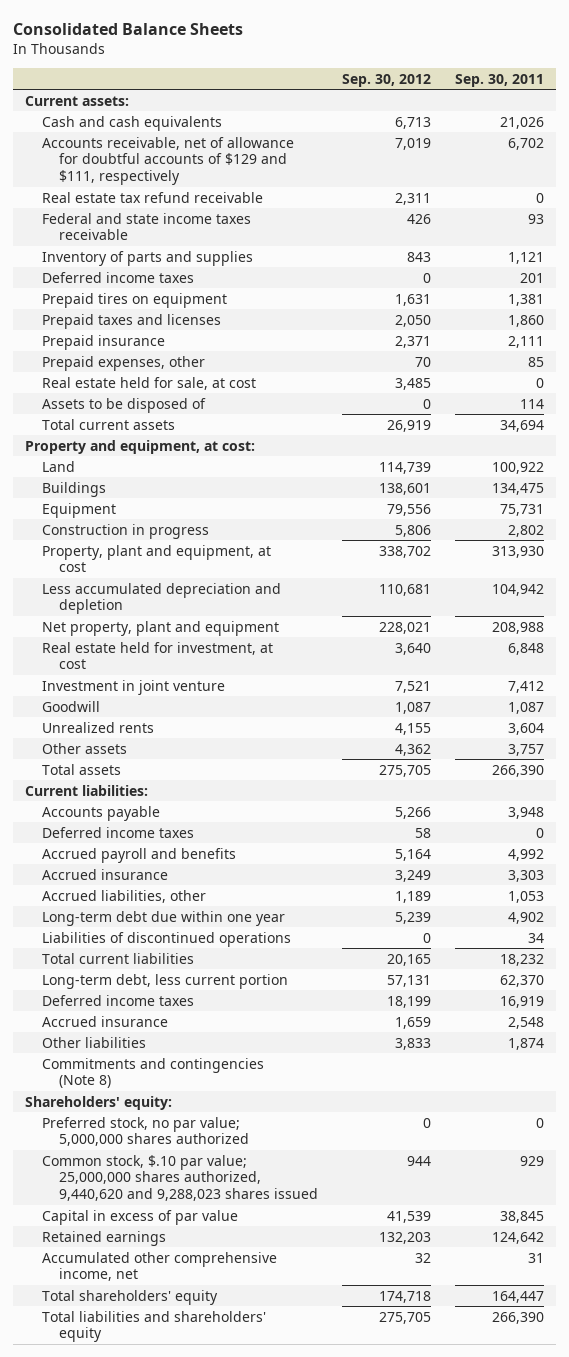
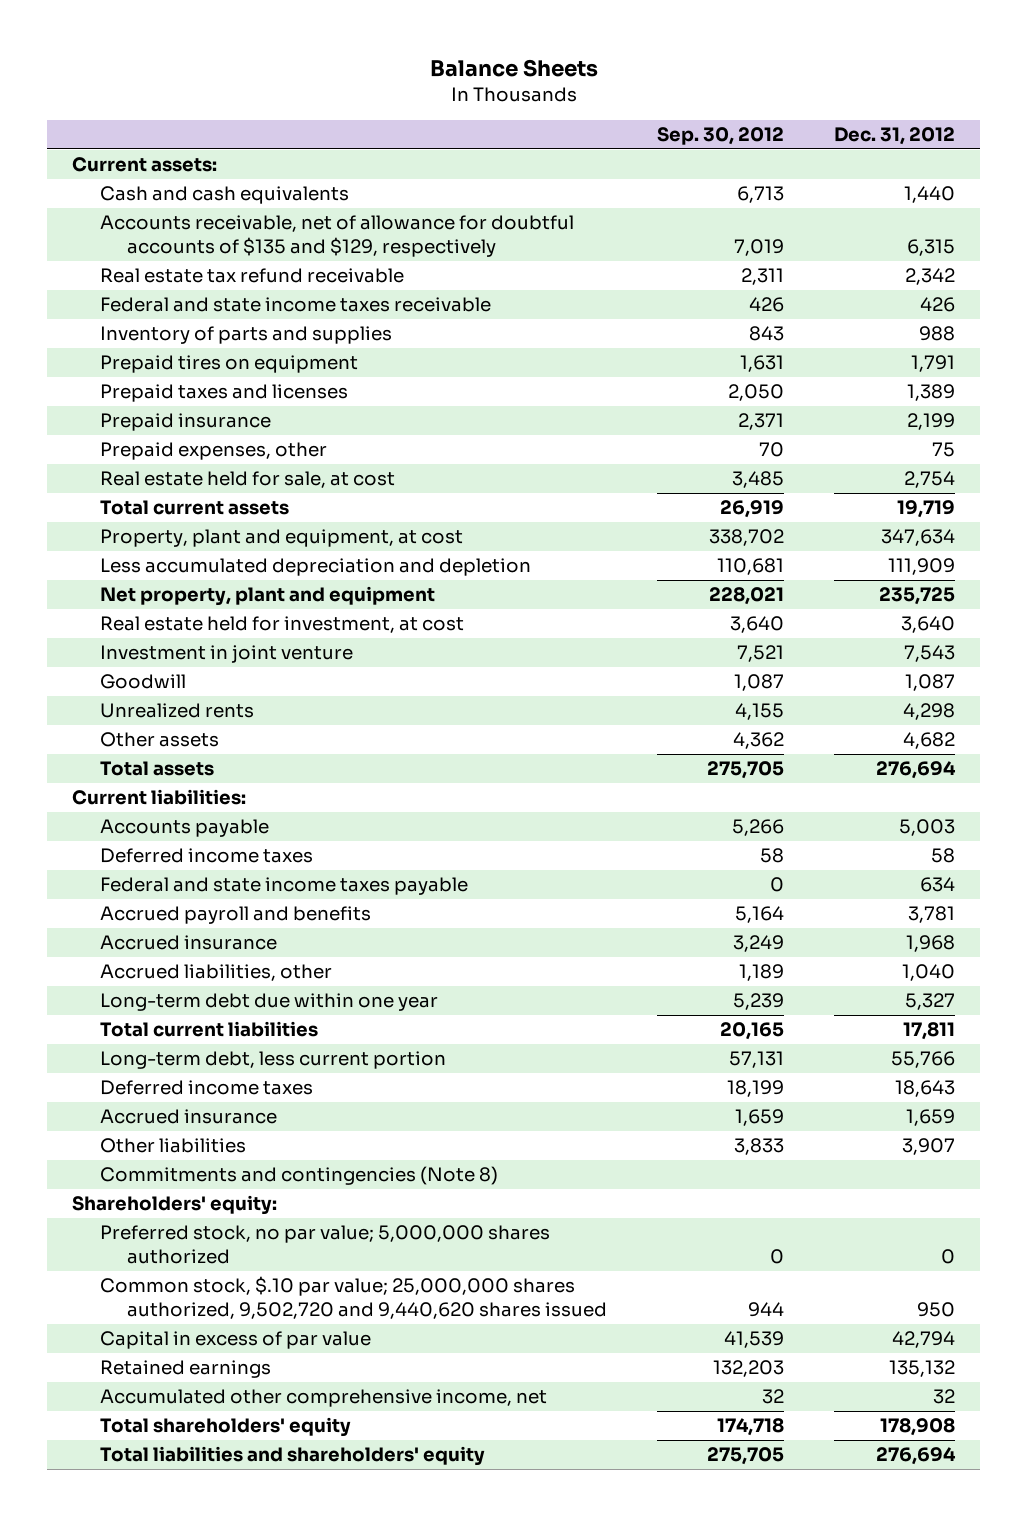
[13,22,244,35] Consolidated Balance Sheets -> [429,59,598,78] Balance Sheets
[454,73,544,87] Sep. 30, 2011 -> none
none -> [833,127,955,146] Dec. 31, 2012
[41,136,294,186] Accounts receivable, net of allowance for doubtful accounts of $129 and $111, respectively -> [99,215,574,257] Accounts receivable, net of allowance for doubtful accounts of $135 and $129, respectively
[41,271,194,283] Deferred income taxes -> none
[41,397,206,413] Assets to be disposed of -> none
[25,439,256,454] Property and equipment, at cost: -> none
[41,460,75,472] Land -> none
[41,481,106,497] Buildings -> none
[41,502,116,518] Equipment -> none
[41,523,209,539] Construction in progress -> none
none -> [99,877,468,896] Federal and state income taxes payable
[41,931,291,947] Liabilities of discontinued operations -> none
[41,1154,318,1202] Common stock, $.10 par value; 25,000,000 shares authorized, 9,440,620 and 9,288,023 shares issued -> [99,1276,608,1319] Common stock, $.10 par value; 25,000,000 shares authorized, 9,502,720 and 9,440,620 shares issued

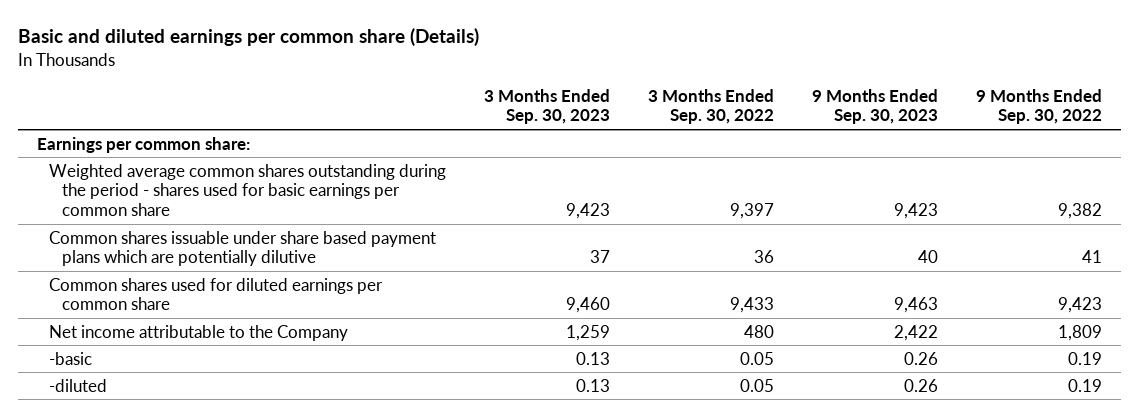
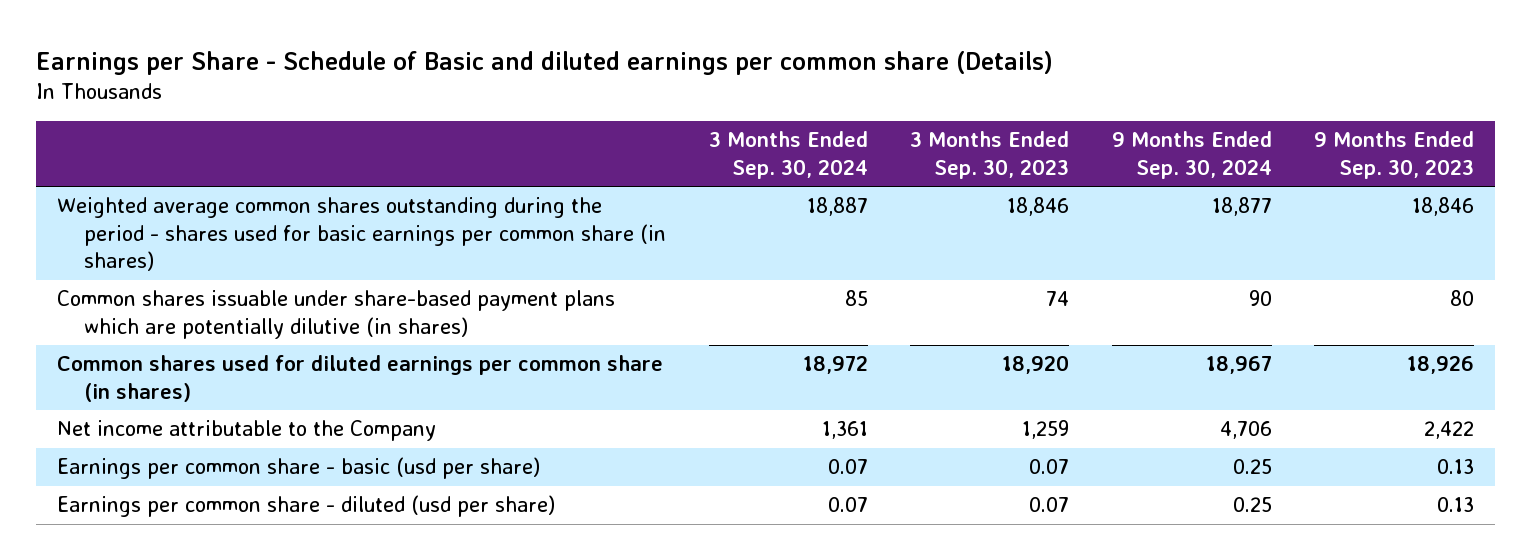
[17,28,479,47] Basic and diluted earnings per common share (Details) -> [36,50,1054,75] Earnings per Share - Schedule of Basic and diluted earnings per common share (Details)
[648,88,775,125] 3 Months Ended Sep. 30, 2022 -> none
[976,88,1103,125] 9 Months Ended Sep. 30, 2022 -> none
none -> [708,131,868,180] 3 Months Ended Sep. 30, 2024
none -> [1111,131,1272,180] 9 Months Ended Sep. 30, 2024
[36,136,250,153] Earnings per common share: -> none
[49,163,447,217] Weighted average common shares outstanding during the period - shares used for basic earnings per common share -> [57,197,667,272] Weighted average common shares outstanding during the period - shares used for basic earnings per common share (in shares)
[566,203,611,220] 9,423 -> [1007,197,1070,217] 18,846
[894,203,939,220] 9,423 -> [1412,197,1475,217] 18,846
[49,230,437,267] Common shares issuable under share based payment plans which are potentially dilutive -> [57,290,616,339] Common shares issuable under share-based payment plans which are potentially dilutive (in shares)
[590,250,611,264] 37 -> [1046,291,1070,307] 74
[918,250,939,264] 40 -> [1450,290,1475,307] 80
[49,277,384,311] Common shares used for diluted earnings per common share -> [57,355,664,402] Common shares used for diluted earnings per common share (in shares)
[566,297,611,314] 9,460 -> [1002,355,1070,375] 18,920
[894,297,939,314] 9,463 -> [1407,356,1475,375] 18,926
[49,351,93,365] -basic -> none
[49,378,108,392] -diluted -> none
none -> [57,457,541,480] Earnings per common share - basic (usd per share)
none -> [57,495,556,518] Earnings per common share - diluted (usd per share)

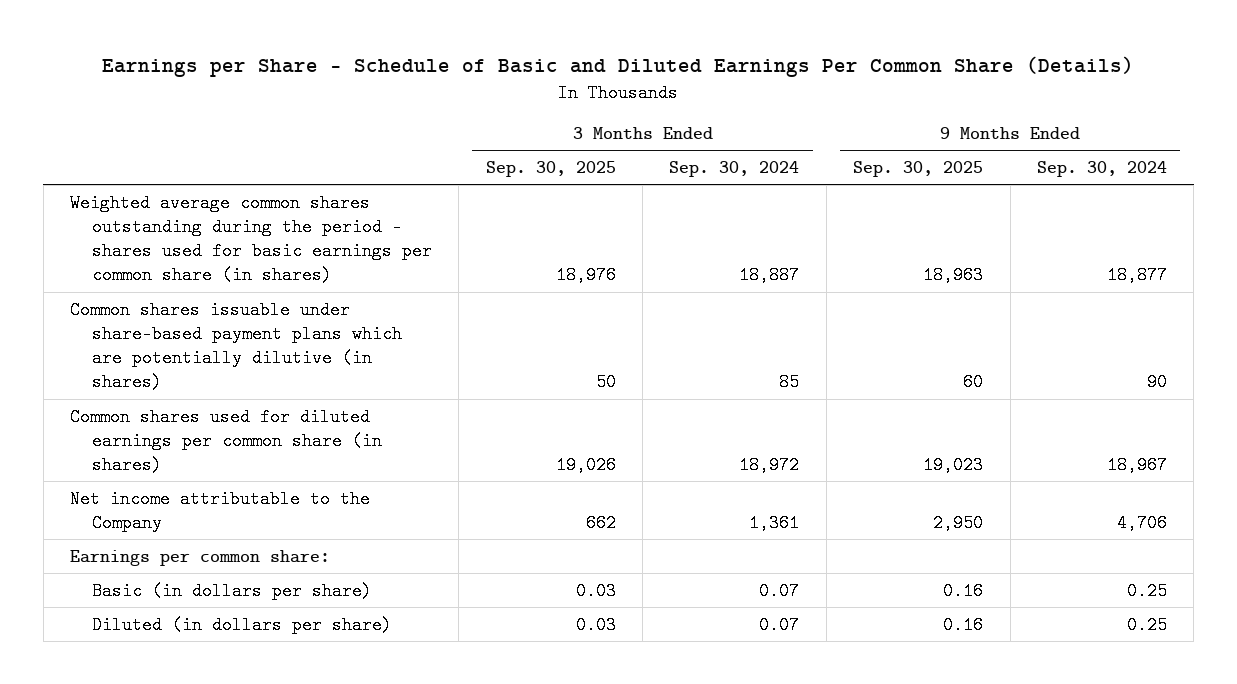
[36,50,1054,75] Earnings per Share - Schedule of Basic and diluted earnings per common share (Details) -> [102,56,1135,78] Earnings per Share - Schedule of Basic and Diluted Earnings Per Common Share (Details)
[910,131,1070,180] 3 Months Ended Sep. 30, 2023 -> none
[1314,131,1475,180] 9 Months Ended Sep. 30, 2023 -> none
none -> [485,161,616,178] Sep. 30, 2025
none -> [853,161,984,178] Sep. 30, 2025
none -> [70,549,331,566] Earnings per common share:
[57,457,541,480] Earnings per common share - basic (usd per share) -> [91,581,372,600] Basic (in dollars per share)
[57,495,556,518] Earnings per common share - diluted (usd per share) -> [91,615,392,634] Diluted (in dollars per share)

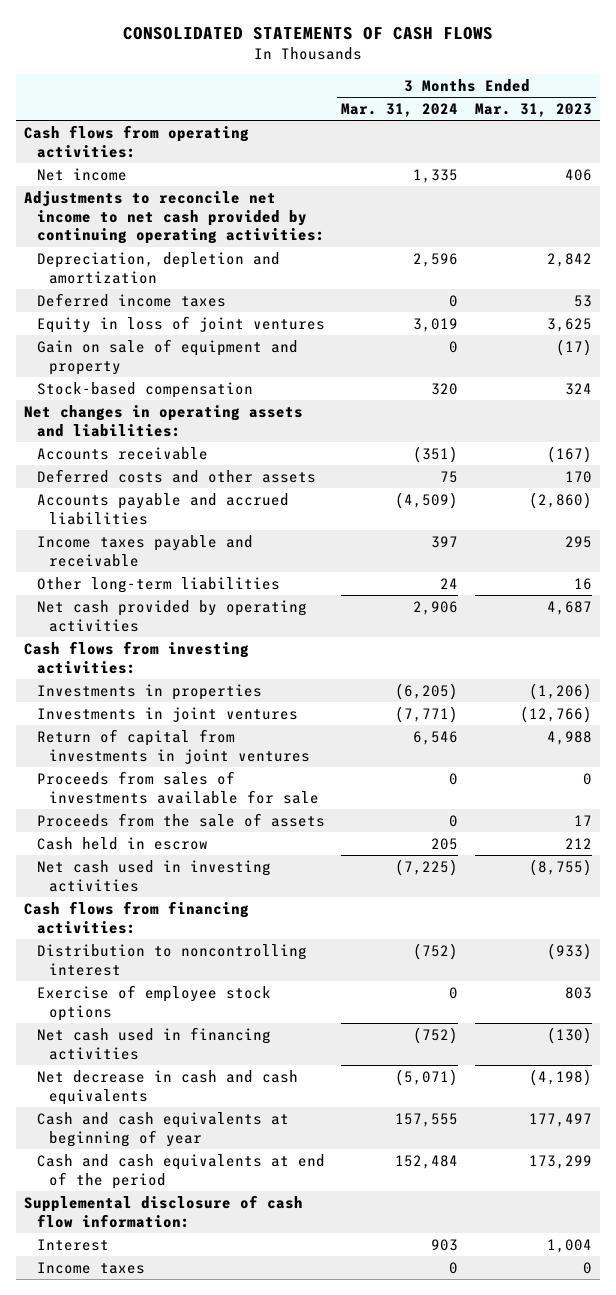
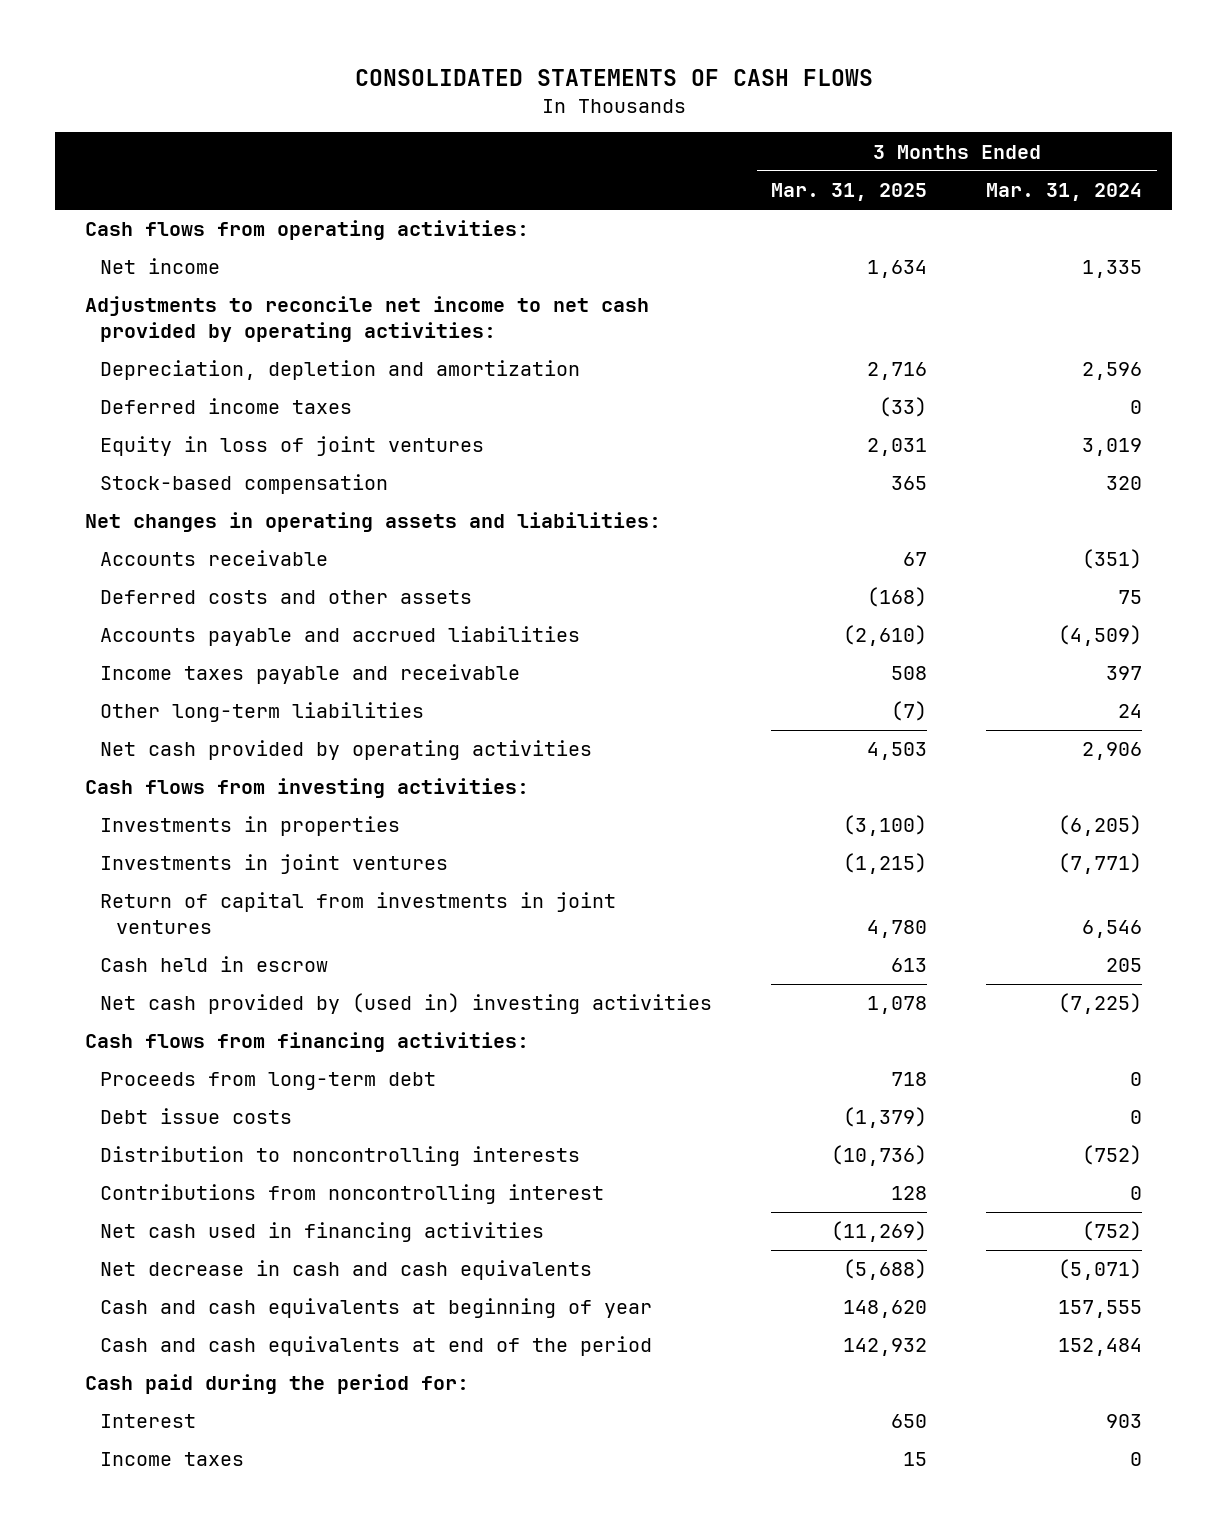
[474,102,592,117] Mar. 31, 2023 -> none
none -> [771,183,928,202] Mar. 31, 2025
[24,190,325,245] Adjustments to reconcile net income to net cash provided by continuing operating activities: -> [84,296,649,342] Adjustments to reconcile net income to net cash provided by operating activities:
[36,338,298,375] Gain on sale of equipment and property -> none
[36,770,320,804] Proceeds from sales of investments available for sale -> none
[36,812,325,827] Proceeds from the sale of assets -> none
[36,859,271,892] Net cash used in investing activities -> [100,993,713,1015] Net cash provided by (used in) investing activities
[36,984,271,1021] Exercise of employee stock options -> none
none -> [100,1072,437,1091] Proceeds from long-term debt
none -> [100,1108,293,1125] Debt issue costs
[36,943,307,976] Distribution to noncontrolling interest -> [100,1146,581,1167] Distribution to noncontrolling interests
none -> [100,1184,605,1205] Contributions from noncontrolling interest
[24,1194,304,1228] Supplemental disclosure of cash flow information: -> none
none -> [84,1374,469,1395] Cash paid during the period for:

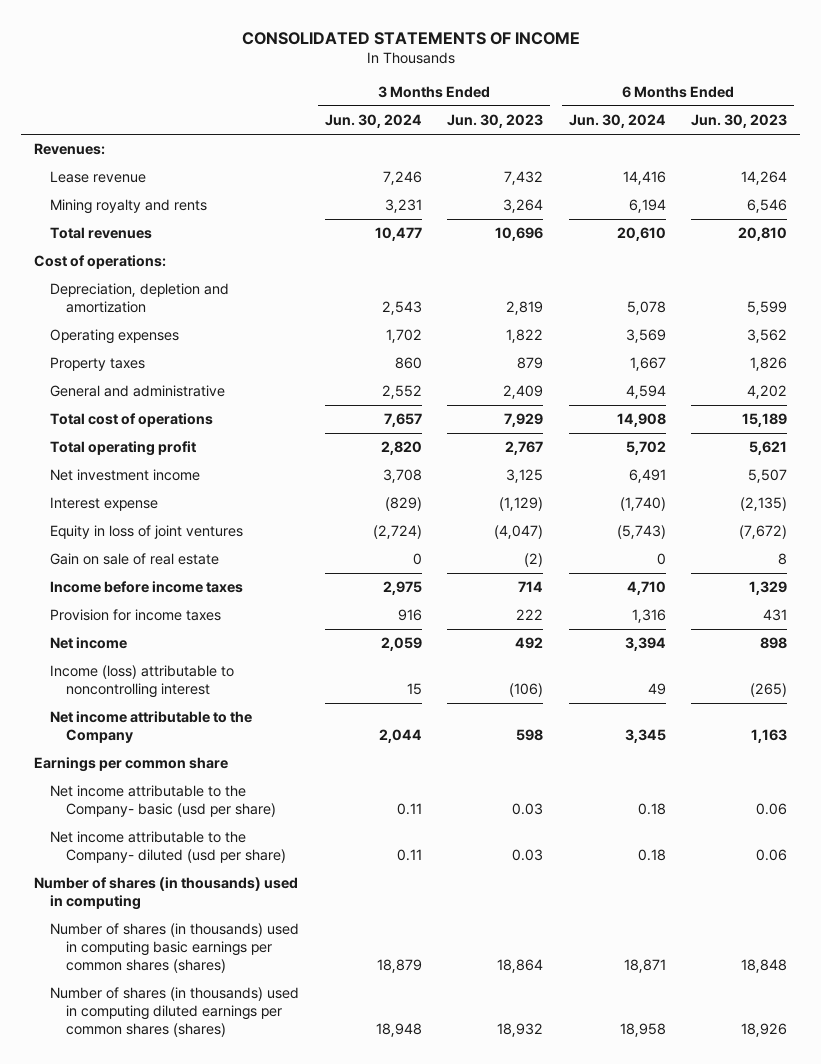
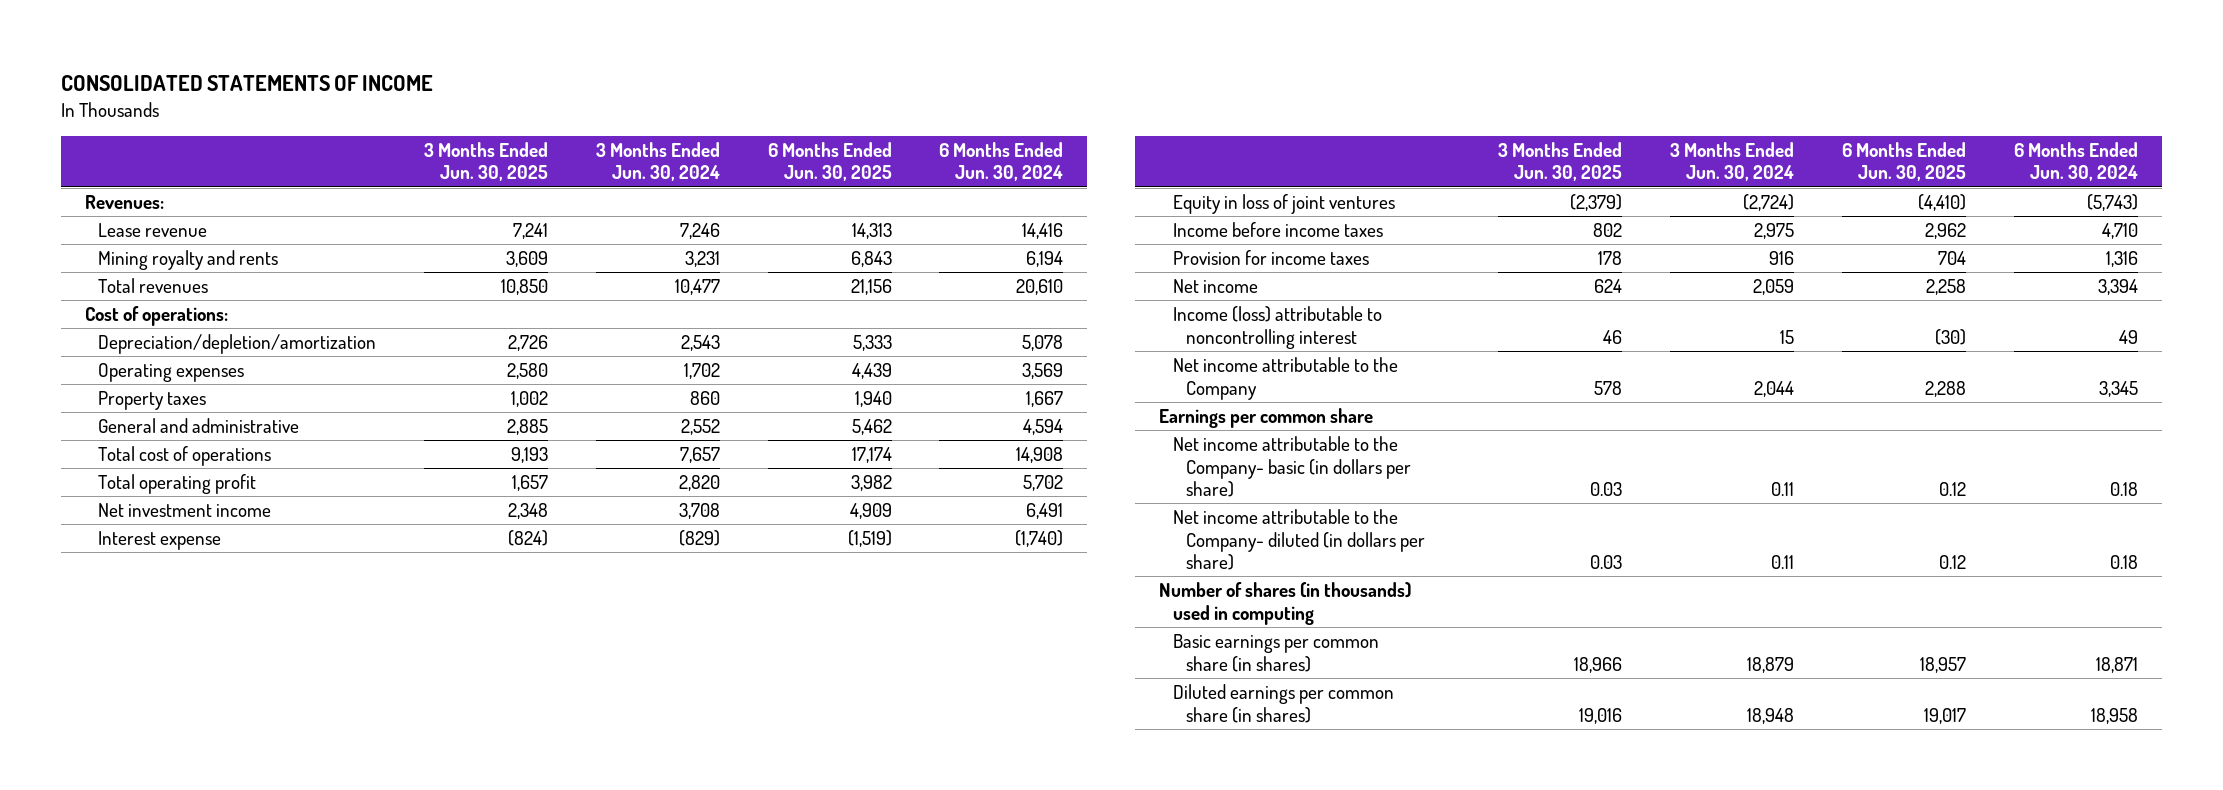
[447,114,544,129] Jun. 30, 2023 -> none
[691,114,788,129] Jun. 30, 2023 -> none
none -> [424,141,549,182] 3 Months Ended Jun. 30, 2025
none -> [767,141,892,182] 6 Months Ended Jun. 30, 2025
[49,283,229,314] Depreciation, depletion and amortization -> [98,334,377,355] Depreciation/depletion/amortization
[49,553,219,566] Gain on sale of real estate -> none
[49,785,276,818] Net income attributable to the Company- basic (usd per share) -> [1172,436,1412,498] Net income attributable to the Company- basic (in dollars per share)
[49,831,286,864] Net income attributable to the Company- diluted (usd per share) -> [1172,509,1426,571] Net income attributable to the Company- diluted (in dollars per share)
[49,923,299,973] Number of shares (in thousands) used in computing basic earnings per common shares (shares) -> [1172,634,1379,672] Basic earnings per common share (in shares)
[49,987,299,1037] Number of shares (in thousands) used in computing diluted earnings per common shares (shares) -> [1172,684,1394,723] Diluted earnings per common share (in shares)

